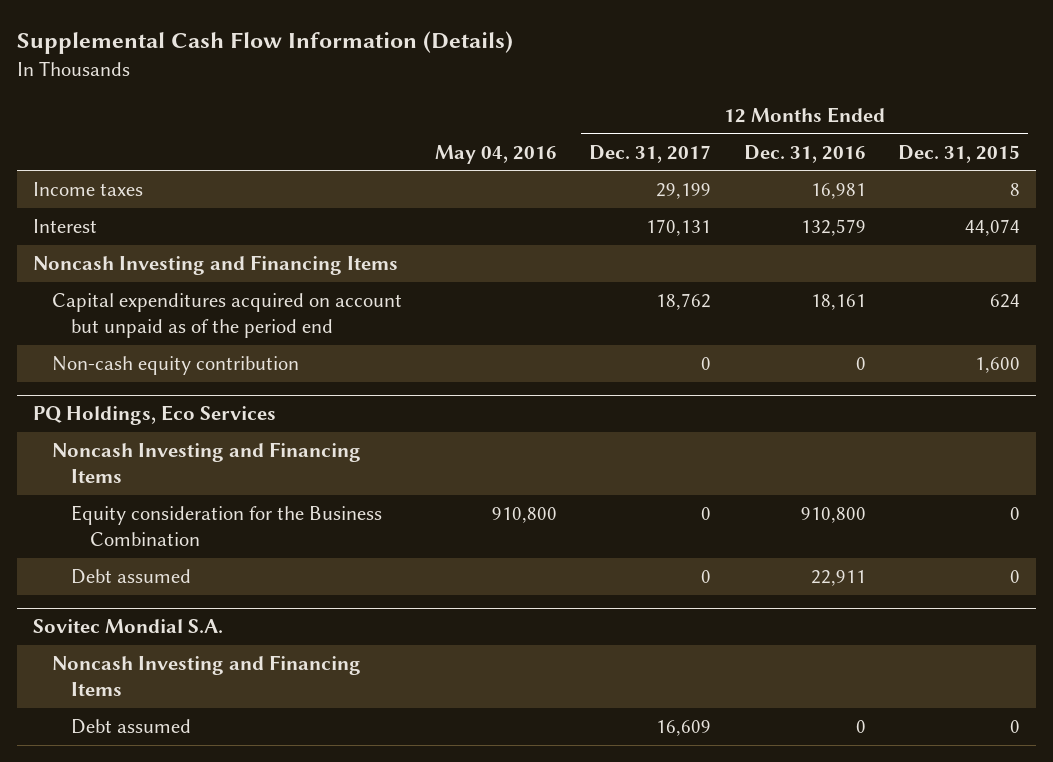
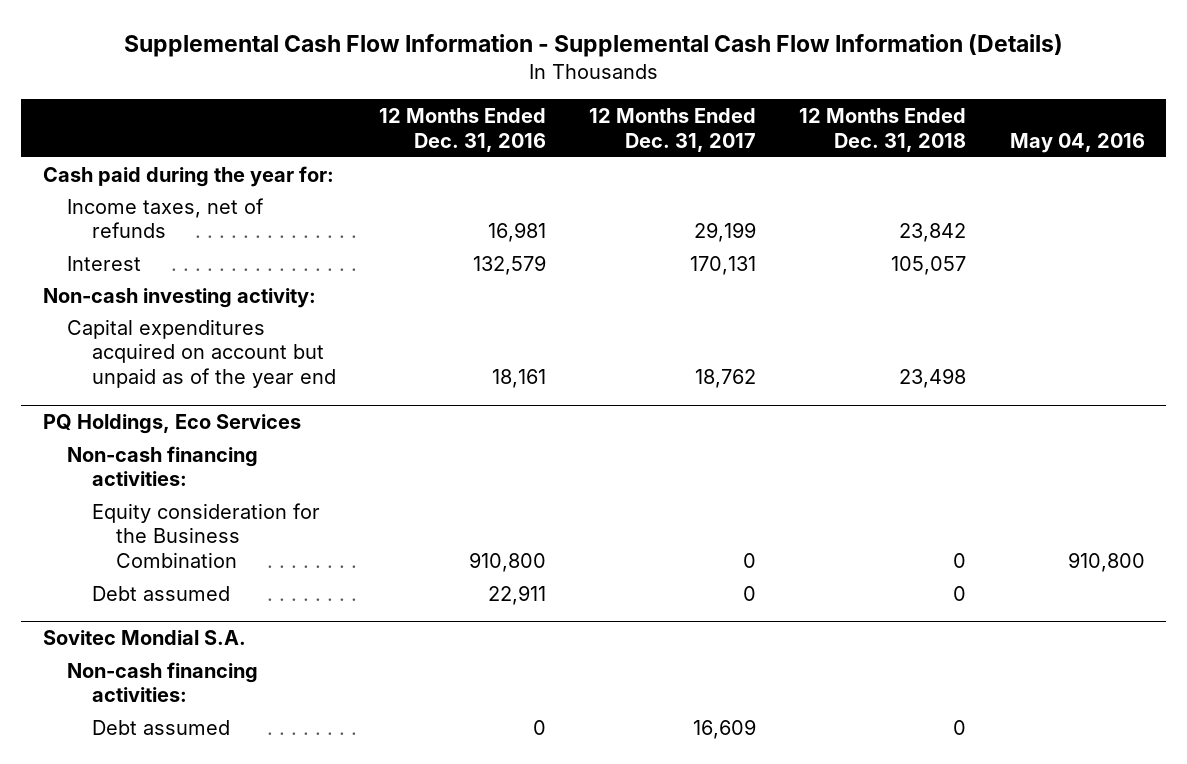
[16,31,513,55] Supplemental Cash Flow Information (Details) -> [123,34,1063,58] Supplemental Cash Flow Information - Supplemental Cash Flow Information (Details)
[898,144,1021,163] Dec. 31, 2015 -> none
none -> [799,107,967,152] 12 Months Ended Dec. 31, 2018
none -> [42,165,334,187] Cash paid during the year for:
[32,182,143,197] Income taxes -> [67,197,265,239] Income taxes, net of refunds
[32,255,398,276] Noncash Investing and Financing Items -> none
[51,356,299,376] Non-cash equity contribution -> none
none -> [42,287,316,308] Non-cash investing activity:
[51,293,402,339] Capital expenditures acquired on account but unpaid as of the period end -> [67,318,336,388] Capital expenditures acquired on account but unpaid as of the year end
[51,442,361,484] Noncash Investing and Financing Items -> none
none -> [67,445,259,487] Non-cash financing activities:
[51,655,361,697] Noncash Investing and Financing Items -> none
none -> [67,661,259,703] Non-cash financing activities:

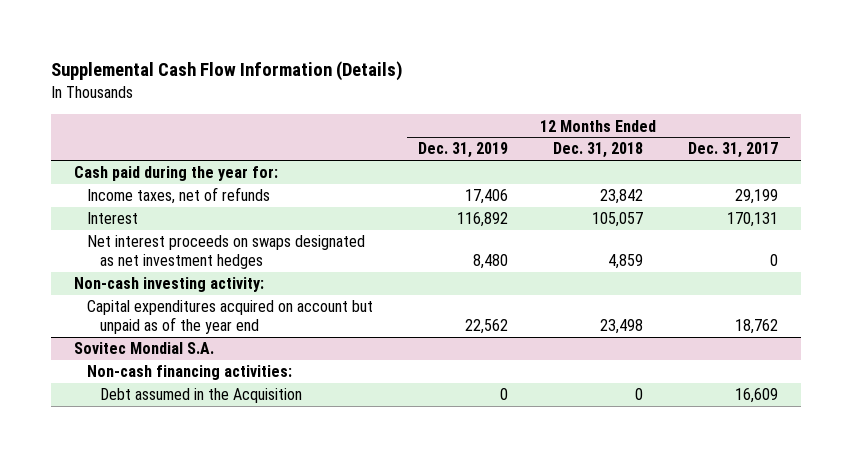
[123,34,1063,58] Supplemental Cash Flow Information - Supplemental Cash Flow Information (Details) -> [51,61,404,82] Supplemental Cash Flow Information (Details)
[379,107,547,152] 12 Months Ended Dec. 31, 2016 -> none
[1009,132,1145,153] May 04, 2016 -> none
none -> [418,142,509,159] Dec. 31, 2019
none -> [87,235,366,270] Net interest proceeds on swaps designated as net investment hedges
[42,413,301,434] PQ Holdings, Eco Services -> none
[67,445,259,487] Non-cash financing activities: -> none
[91,502,320,568] Equity consideration for the Business Combination -> none
[91,585,230,601] Debt assumed -> none
[91,719,230,735] Debt assumed -> [100,388,303,404] Debt assumed in the Acquisition

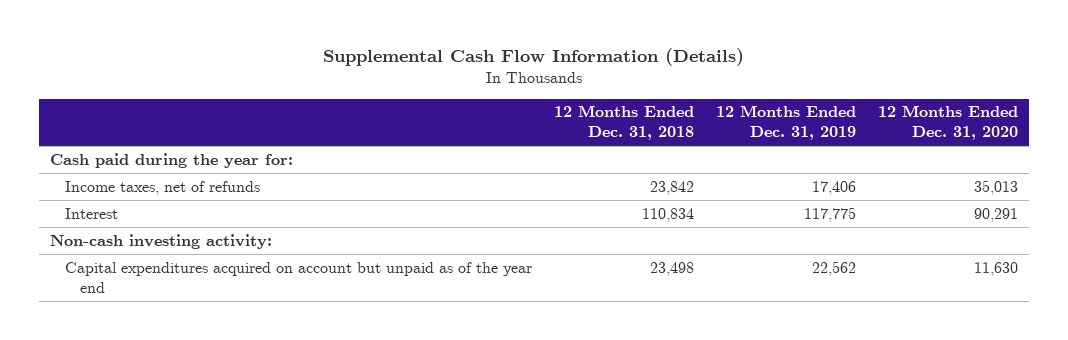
[688,142,779,159] Dec. 31, 2017 -> none
none -> [878,105,1019,141] 12 Months Ended Dec. 31, 2020
[87,235,366,270] Net interest proceeds on swaps designated as net investment hedges -> none
[457,212,509,228] 116,892 -> [804,206,857,222] 117,775
[592,212,644,228] 105,057 -> [642,207,695,222] 110,834
[73,342,214,355] Sovitec Mondial S.A. -> none
[87,365,293,381] Non-cash financing activities: -> none
[100,388,303,404] Debt assumed in the Acquisition -> none

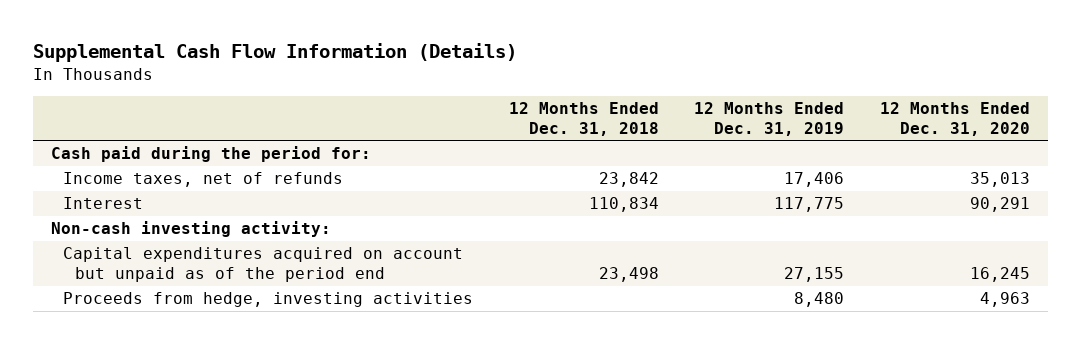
[49,152,293,168] Cash paid during the year for: -> [50,146,371,163] Cash paid during the period for:
[64,261,532,293] Capital expenditures acquired on account but unpaid as of the year end -> [63,247,464,283] Capital expenditures acquired on account but unpaid as of the period end
[812,260,857,276] 22,562 -> [784,267,845,283] 27,155
[974,261,1019,276] 11,630 -> [970,267,1031,283] 16,245
none -> [63,292,474,308] Proceeds from hedge, investing activities

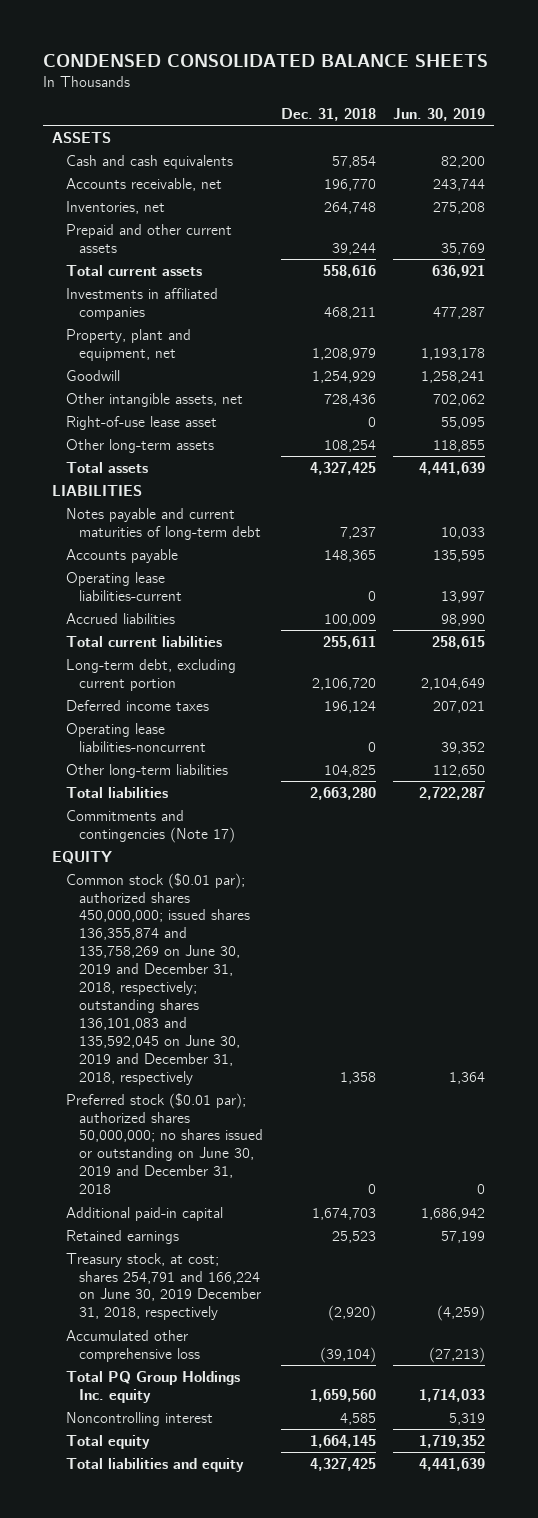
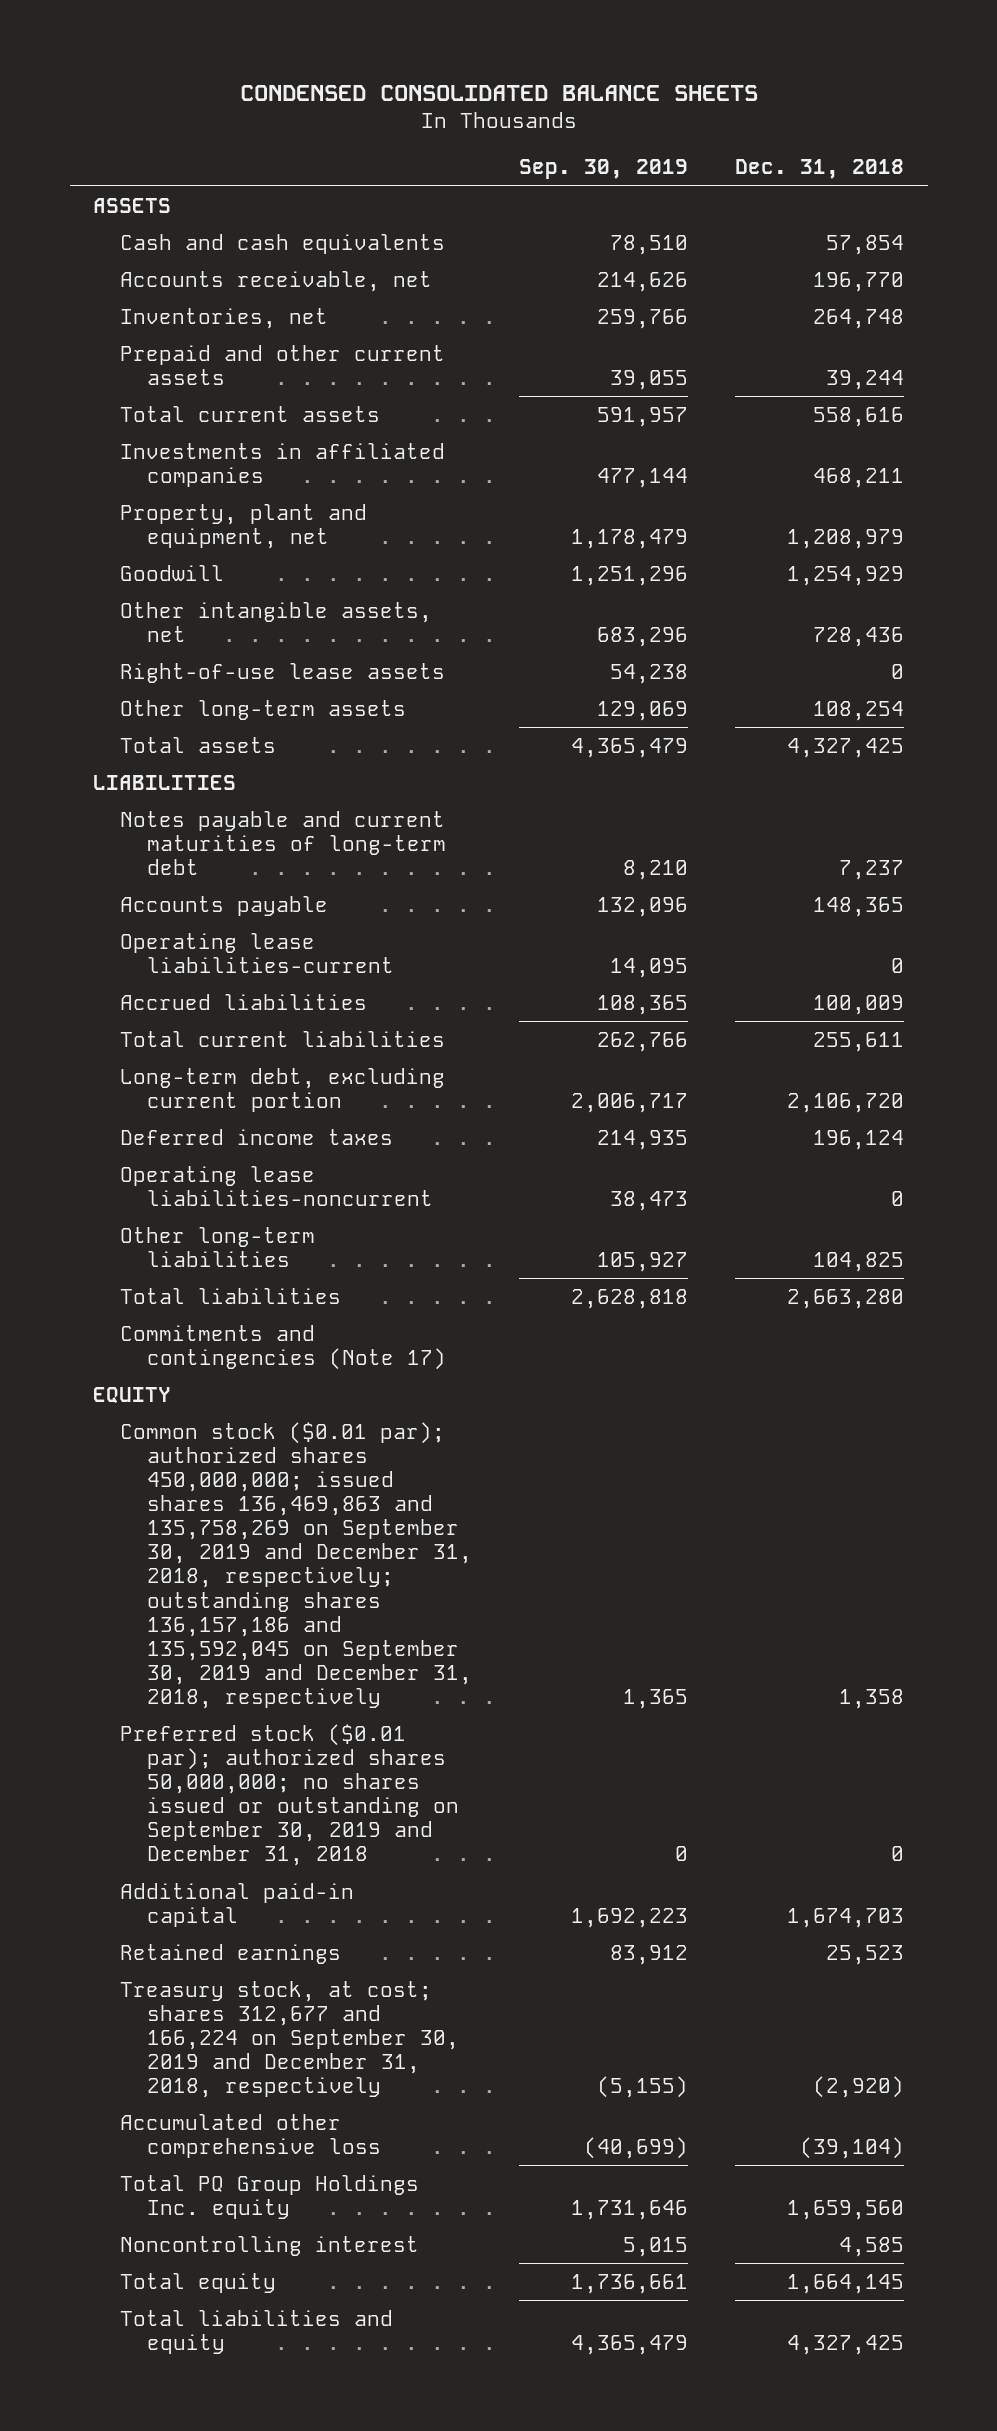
[393,107,486,121] Jun. 30, 2019 -> none
none -> [519,159,689,180] Sep. 30, 2019
[65,415,217,430] Right-of-use lease asset -> [120,662,446,683] Right-of-use lease assets
[65,872,250,1085] Common stock ($0.01 par); authorized shares 450,000,000; issued shares 136,355,874 and 135,758,269 on June 30, 2019 and December 31, 2018, respectively; outstanding shares 136,101,083 and 135,592,045 on June 30, 2019 and December 31, 2018, respectively -> [120,1421,473,1710] Common stock ($0.01 par); authorized shares 450,000,000; issued shares 136,469,863 and 135,758,269 on September 30, 2019 and December 31, 2018, respectively; outstanding shares 136,157,186 and 135,592,045 on September 30, 2019 and December 31, 2018, respectively
[65,1092,263,1195] Preferred stock ($0.01 par); authorized shares 50,000,000; no shares issued or outstanding on June 30, 2019 and December 31, 2018 -> [120,1723,460,1867] Preferred stock ($0.01 par); authorized shares 50,000,000; no shares issued or outstanding on September 30, 2019 and December 31, 2018
[65,1252,261,1321] Treasury stock, at cost; shares 254,791 and 166,224 on June 30, 2019 December 31, 2018, respectively -> [120,1980,460,2099] Treasury stock, at cost; shares 312,677 and 166,224 on September 30, 2019 and December 31, 2018, respectively

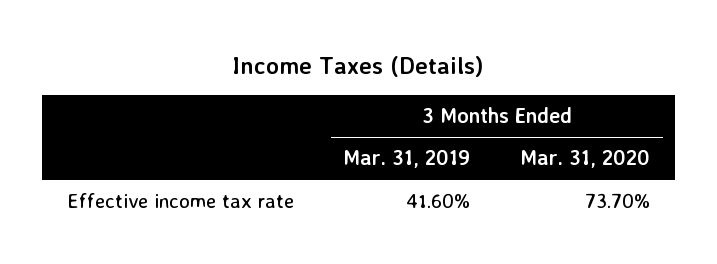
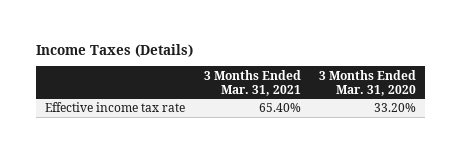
[343,149,471,169] Mar. 31, 2019 -> none
none -> [203,69,301,96] 3 Months Ended Mar. 31, 2021
[585,193,651,209] 73.70% -> [373,103,416,113] 33.20%

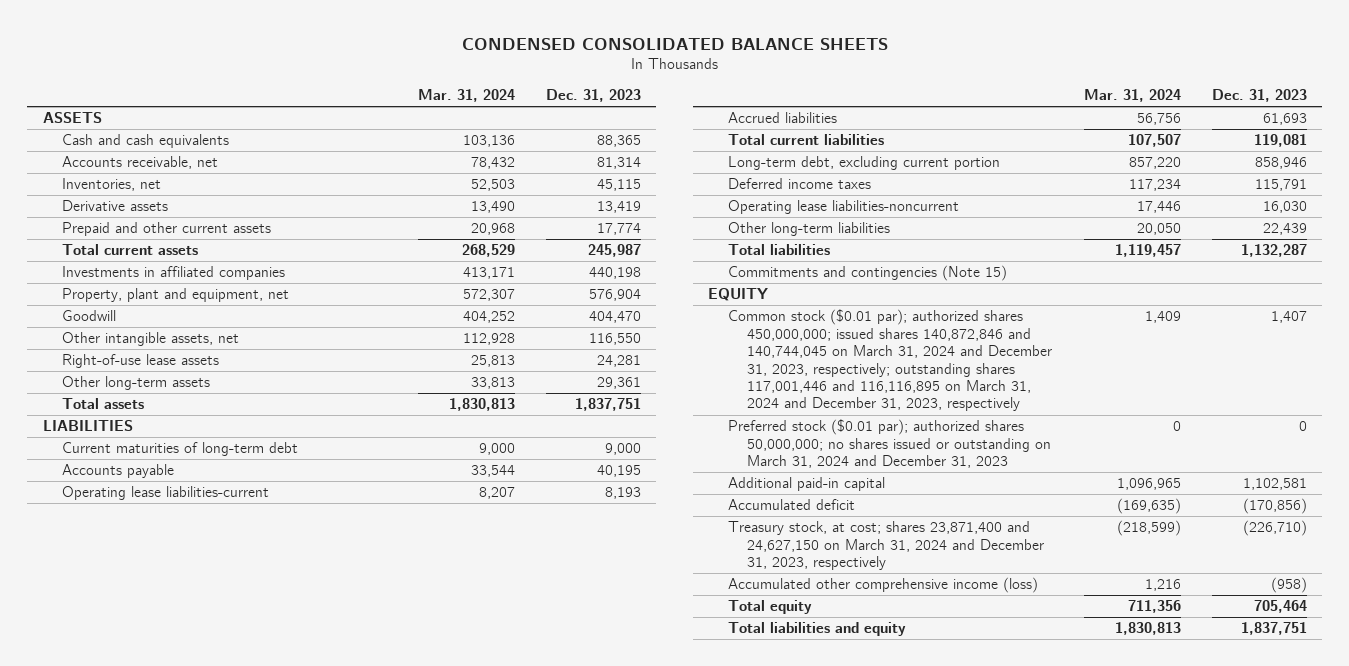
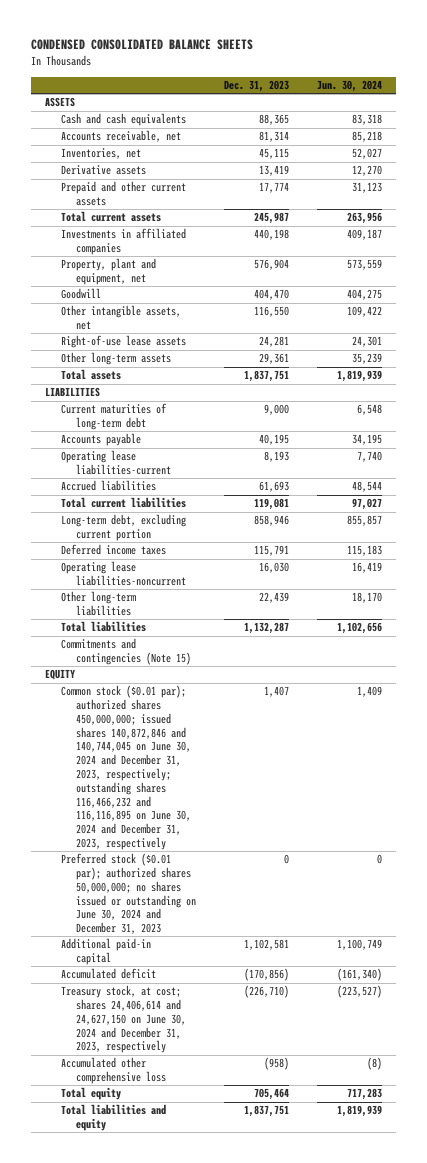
[417,89,515,103] Mar. 31, 2024 -> none
none -> [316,79,382,92] Jun. 30, 2024
[727,309,1053,412] Common stock ($0.01 par); authorized shares 450,000,000; issued shares 140,872,846 and 140,744,045 on March 31, 2024 and December 31, 2023, respectively; outstanding shares 117,001,446 and 116,116,895 on March 31, 2024 and December 31, 2023, respectively -> [60,685,192,850] Common stock ($0.01 par); authorized shares 450,000,000; issued shares 140,872,846 and 140,744,045 on June 30, 2024 and December 31, 2023, respectively; outstanding shares 116,466,232 and 116,116,895 on June 30, 2024 and December 31, 2023, respectively
[727,419,1052,469] Preferred stock ($0.01 par); authorized shares 50,000,000; no shares issued or outstanding on March 31, 2024 and December 31, 2023 -> [60,853,197,935] Preferred stock ($0.01 par); authorized shares 50,000,000; no shares issued or outstanding on June 30, 2024 and December 31, 2023
[727,521,1045,571] Treasury stock, at cost; shares 23,871,400 and 24,627,150 on March 31, 2024 and December 31, 2023, respectively -> [60,985,187,1054] Treasury stock, at cost; shares 24,406,614 and 24,627,150 on June 30, 2024 and December 31, 2023, respectively
[727,577,1038,594] Accumulated other comprehensive income (loss) -> [60,1057,167,1085] Accumulated other comprehensive loss

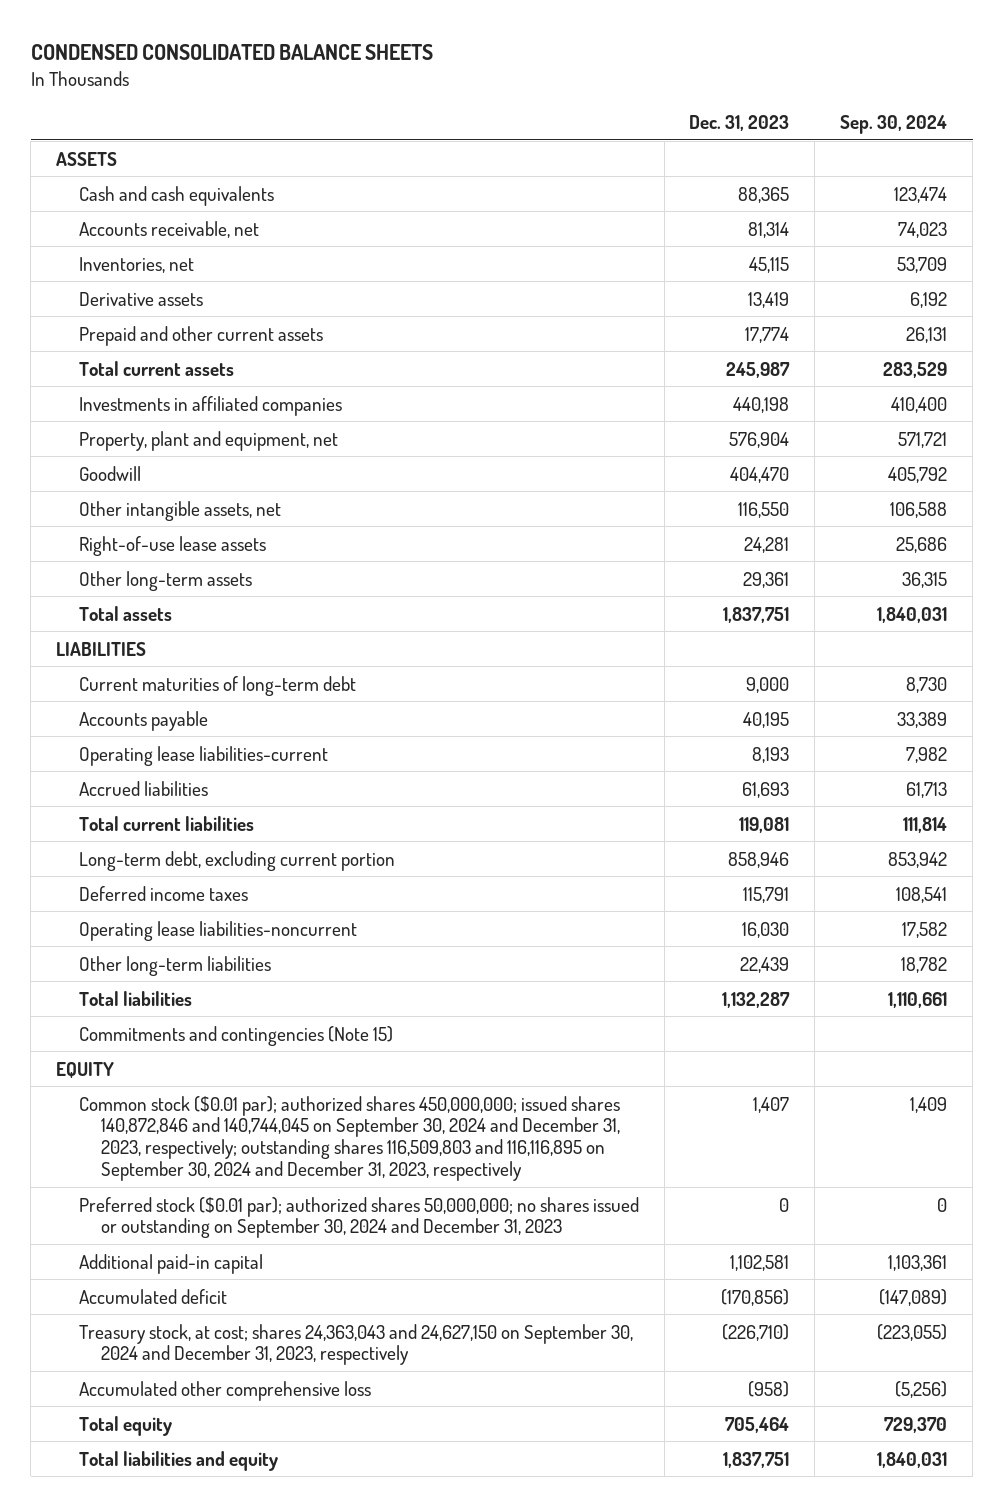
[316,79,382,92] Jun. 30, 2024 -> none
none -> [840,115,948,135] Sep. 30, 2024
[60,685,192,850] Common stock ($0.01 par); authorized shares 450,000,000; issued shares 140,872,846 and 140,744,045 on June 30, 2024 and December 31, 2023, respectively; outstanding shares 116,466,232 and 116,116,895 on June 30, 2024 and December 31, 2023, respectively -> [78,1095,621,1181] Common stock ($0.01 par); authorized shares 450,000,000; issued shares 140,872,846 and 140,744,045 on September 30, 2024 and December 31, 2023, respectively; outstanding shares 116,509,803 and 116,116,895 on September 30, 2024 and December 31, 2023, respectively
[60,853,197,935] Preferred stock ($0.01 par); authorized shares 50,000,000; no shares issued or outstanding on June 30, 2024 and December 31, 2023 -> [78,1196,639,1239] Preferred stock ($0.01 par); authorized shares 50,000,000; no shares issued or outstanding on September 30, 2024 and December 31, 2023
[60,985,187,1054] Treasury stock, at cost; shares 24,406,614 and 24,627,150 on June 30, 2024 and December 31, 2023, respectively -> [78,1323,633,1366] Treasury stock, at cost; shares 24,363,043 and 24,627,150 on September 30, 2024 and December 31, 2023, respectively

